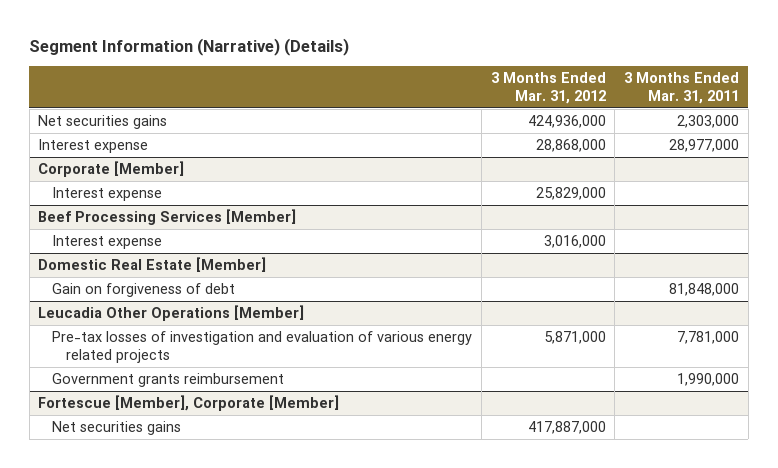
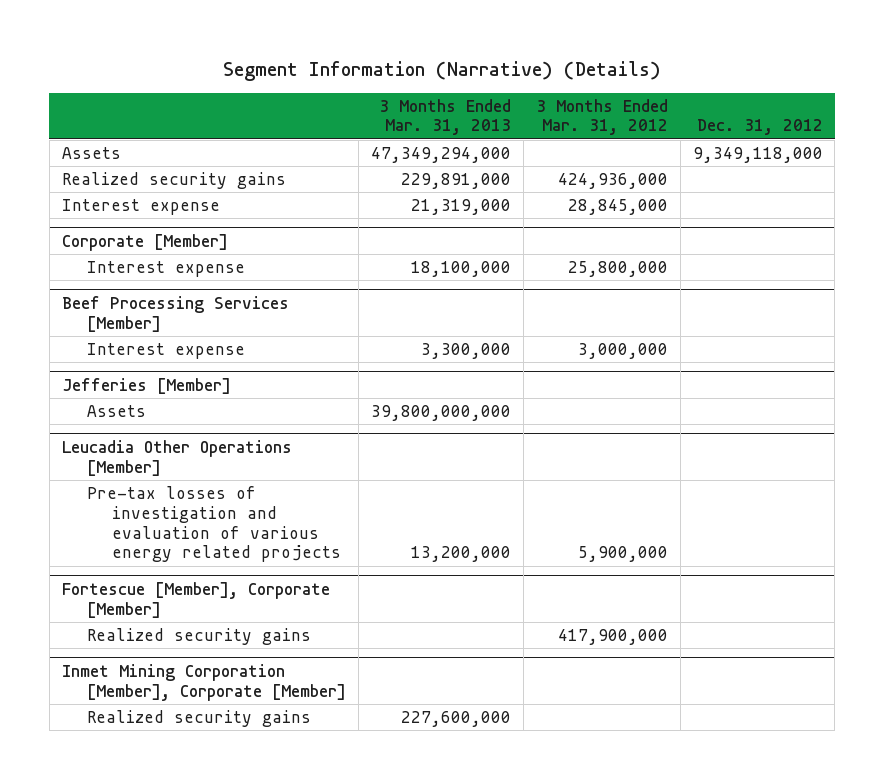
[624,71,740,104] 3 Months Ended Mar. 31, 2011 -> none
none -> [378,98,511,136] 3 Months Ended Mar. 31, 2013
none -> [696,119,823,136] Dec. 31, 2012
none -> [61,146,121,159] Assets
[38,114,168,129] Net securities gains -> [61,171,286,189] Realized security gains
[535,138,606,152] 28,868,000 -> [567,198,668,215] 28,845,000
[535,186,606,200] 25,829,000 -> [567,260,668,277] 25,800,000
[38,256,267,272] Domestic Real Estate [Member] -> none
[52,282,236,297] Gain on forgiveness of debt -> none
[543,234,606,248] 3,016,000 -> [577,342,668,359] 3,000,000
none -> [61,377,231,394] Jefferies [Member]
none -> [87,404,147,417] Assets
[52,372,285,387] Government grants reimbursement -> none
[543,330,606,344] 5,871,000 -> [577,546,668,563] 5,900,000
[52,420,182,435] Net securities gains -> [87,627,312,645] Realized security gains
[527,420,606,434] 417,887,000 -> [557,628,668,645] 417,900,000
none -> [61,663,347,701] Inmet Mining Corporation [Member], Corporate [Member]
none -> [87,709,312,727] Realized security gains

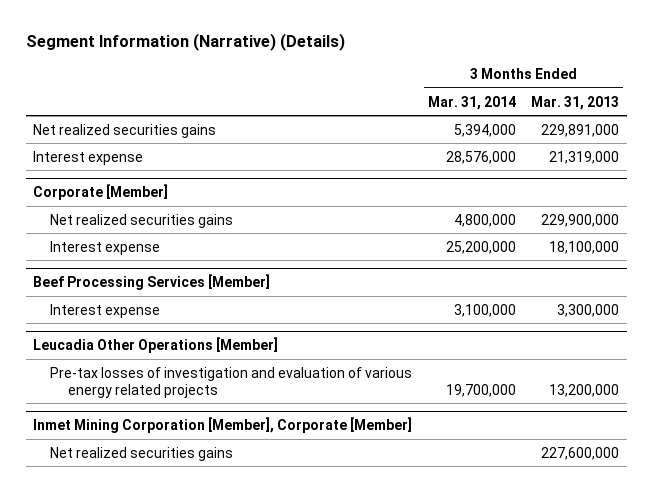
[535,98,668,136] 3 Months Ended Mar. 31, 2012 -> none
[696,119,823,136] Dec. 31, 2012 -> none
none -> [427,95,516,110] Mar. 31, 2014
[61,146,121,159] Assets -> none
[61,171,286,189] Realized security gains -> [33,123,217,138] Net realized securities gains
none -> [50,213,234,228] Net realized securities gains
[61,377,231,394] Jefferies [Member] -> none
[87,404,147,417] Assets -> none
[61,581,330,618] Fortescue [Member], Corporate [Member] -> none
[87,627,312,645] Realized security gains -> none
[87,709,312,727] Realized security gains -> [50,446,234,461] Net realized securities gains

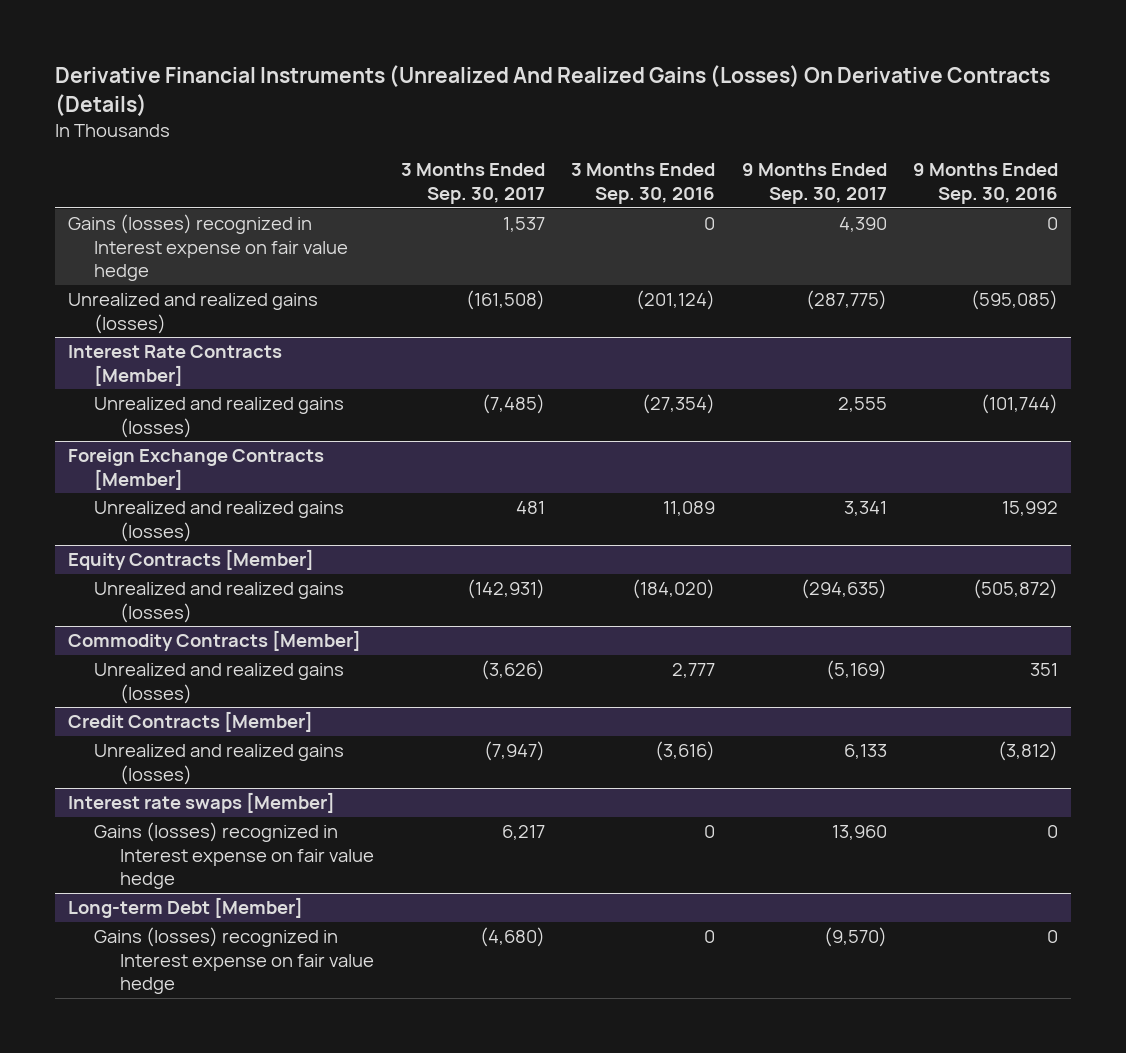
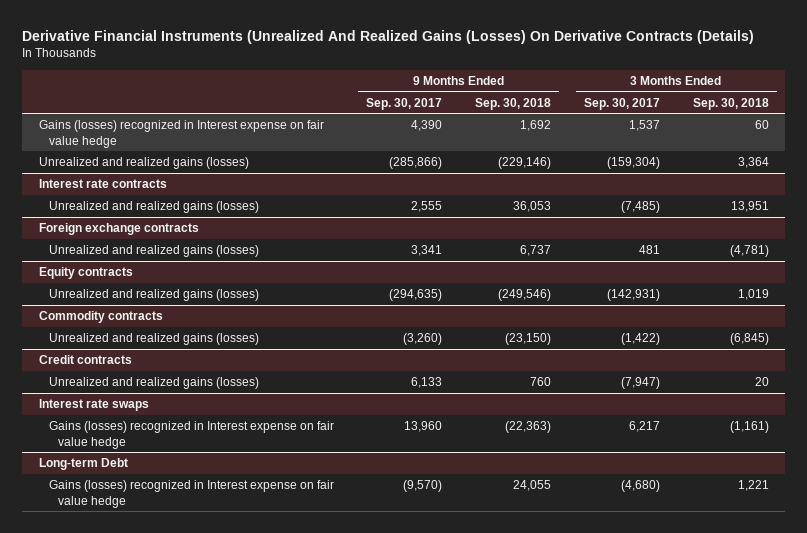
[571,163,716,204] 3 Months Ended Sep. 30, 2016 -> none
[912,163,1058,204] 9 Months Ended Sep. 30, 2016 -> none
none -> [475,97,552,110] Sep. 30, 2018
none -> [692,97,769,110] Sep. 30, 2018
[465,290,545,311] (161,508) -> [606,157,660,170] (159,304)
[805,290,887,311] (287,775) -> [389,157,443,170] (285,866)
[67,345,282,386] Interest Rate Contracts [Member] -> [38,179,167,189] Interest rate contracts
[67,449,324,490] Foreign Exchange Contracts [Member] -> [38,223,199,236] Foreign exchange contracts
[67,549,314,571] Equity Contracts [Member] -> [38,267,133,280] Equity contracts
[67,630,361,652] Commodity Contracts [Member] -> [38,311,163,324] Commodity contracts
[480,660,545,681] (3,626) -> [620,333,660,346] (1,422)
[825,660,887,681] (5,169) -> [403,333,443,346] (3,260)
[67,711,313,733] Credit Contracts [Member] -> [38,355,132,365] Credit contracts
[67,792,335,814] Interest rate swaps [Member] -> [38,399,149,412] Interest rate swaps
[67,897,303,919] Long-term Debt [Member] -> [38,458,128,471] Long-term Debt

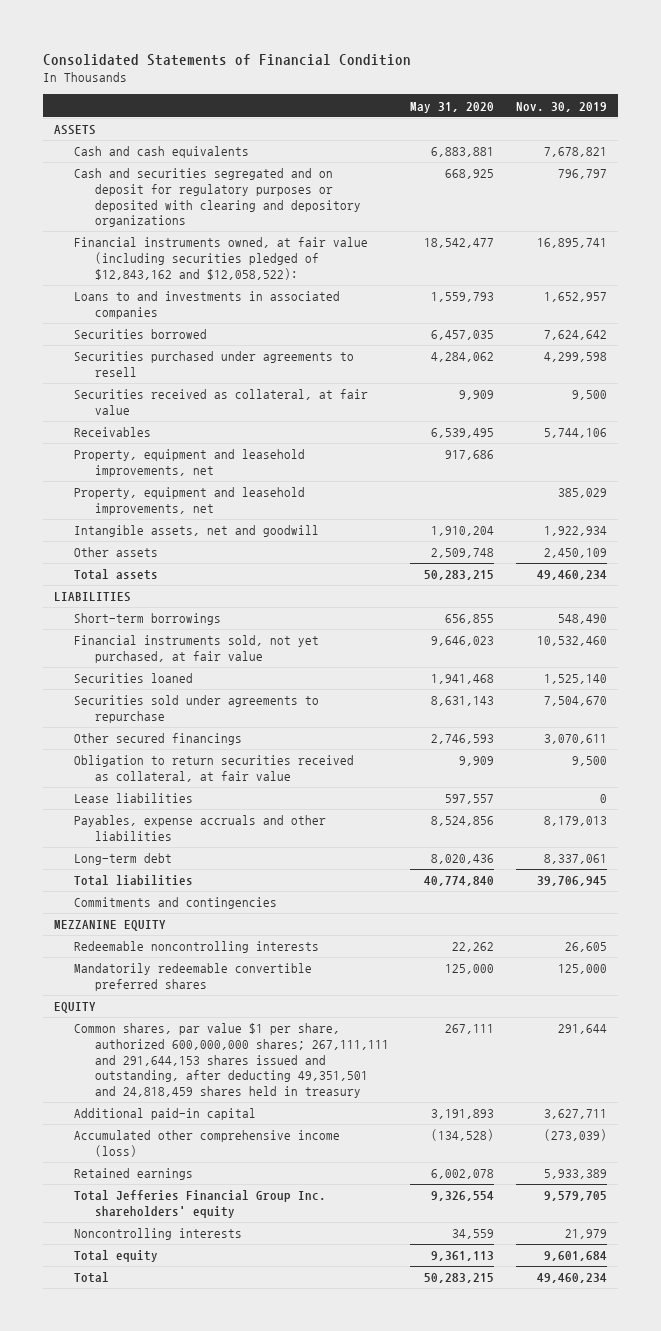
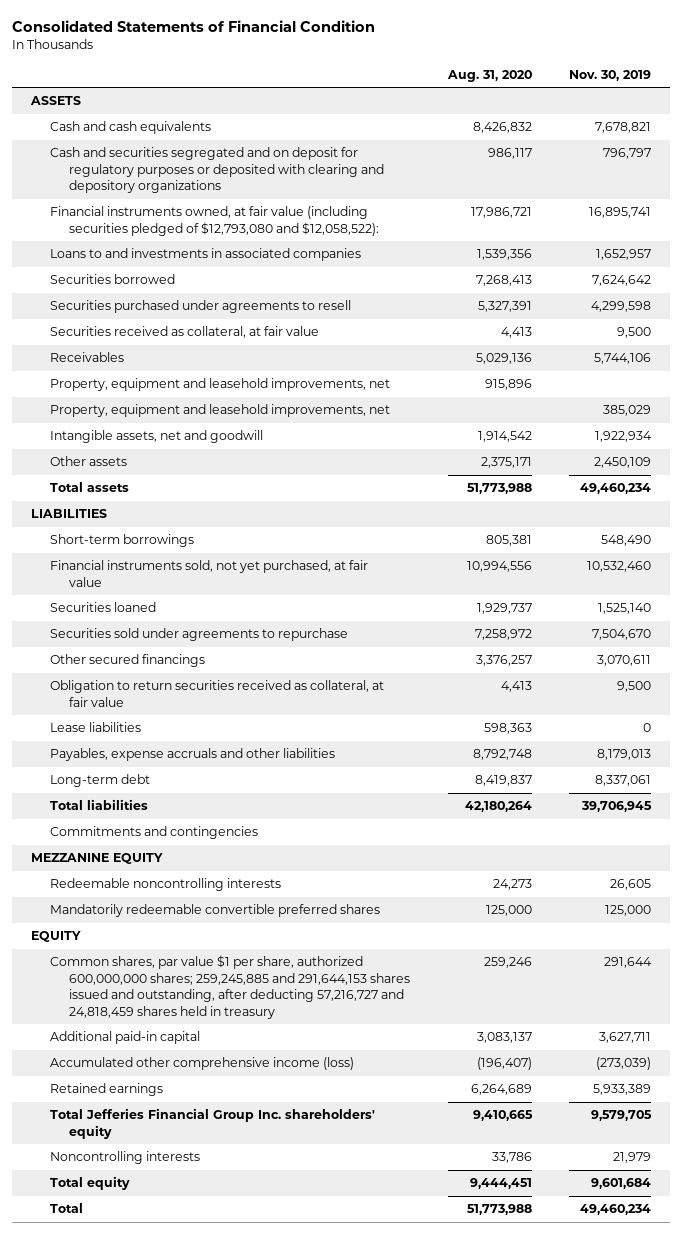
[410,101,495,113] May 31, 2020 -> none
none -> [446,69,532,82] Aug. 31, 2020
[74,237,369,280] Financial instruments owned, at fair value (including securities pledged of $12,843,162 and $12,058,522): -> [49,206,380,236] Financial instruments owned, at fair value (including securities pledged of $12,793,080 and $12,058,522):
[74,1023,390,1098] Common shares, par value $1 per share, authorized 600,000,000 shares; 267,111,111 and 291,644,153 shares issued and outstanding, after deducting 49,351,501 and 24,818,459 shares held in treasury -> [49,955,411,1019] Common shares, par value $1 per share, authorized 600,000,000 shares; 259,245,885 and 291,644,153 shares issued and outstanding, after deducting 57,216,727 and 24,818,459 shares held in treasury

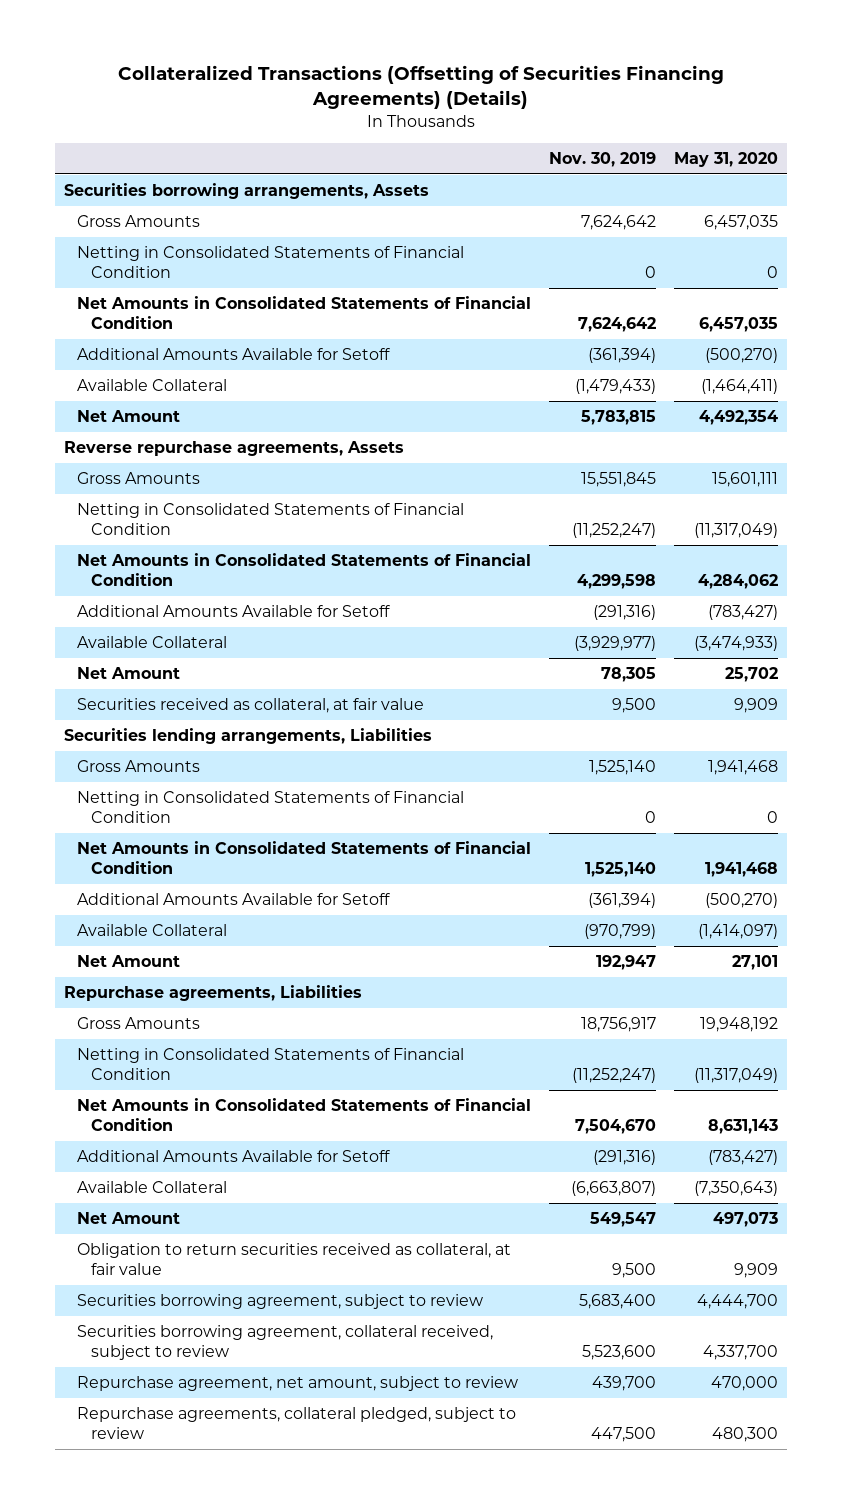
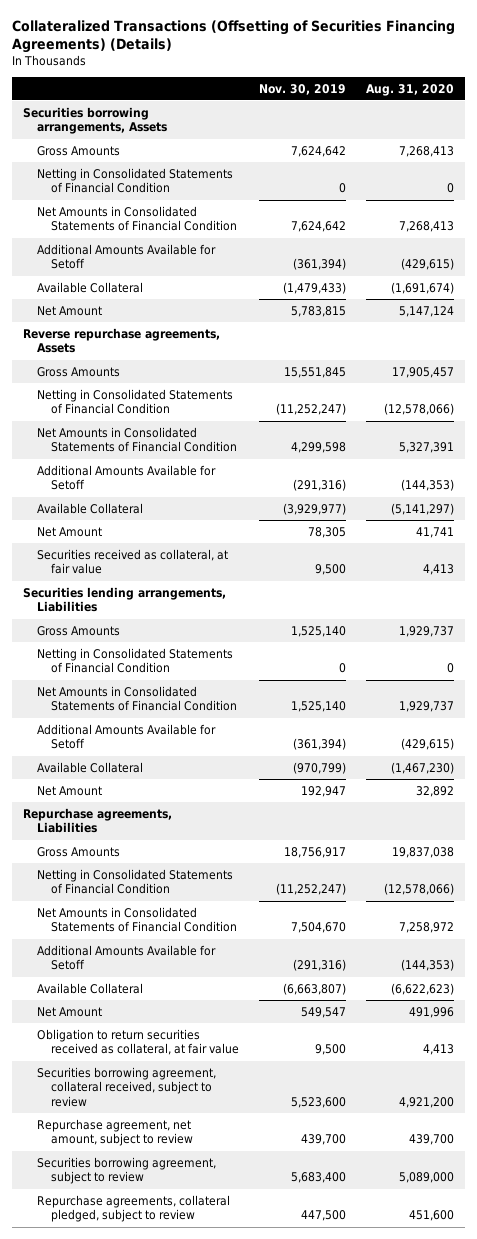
[673,151,778,167] May 31, 2020 -> none
none -> [366,83,455,96] Aug. 31, 2020
[77,1293,484,1309] Securities borrowing agreement, subject to review -> [36,1156,216,1185] Securities borrowing agreement, subject to review

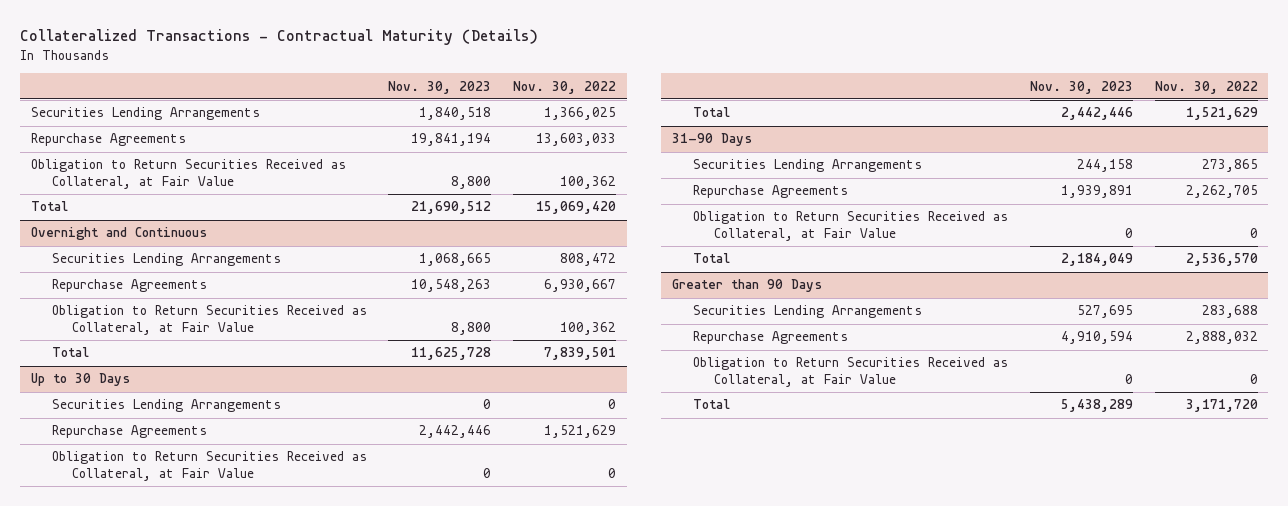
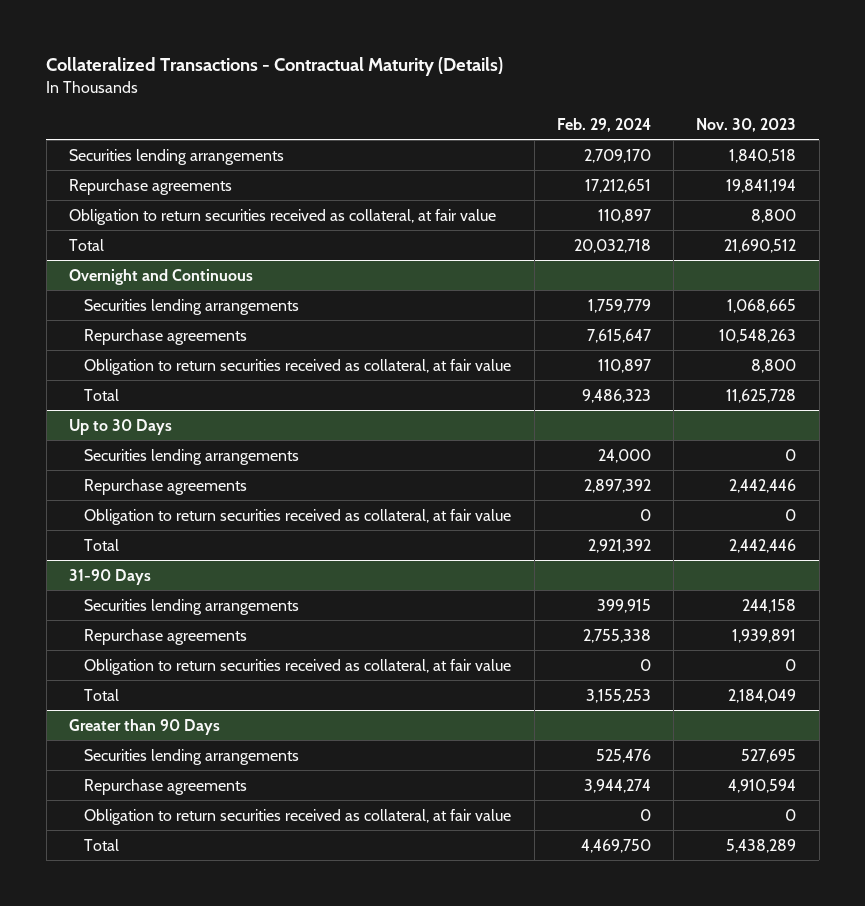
[513,80,617,94] Nov. 30, 2022 -> none
none -> [556,117,651,132] Feb. 29, 2024
[30,107,260,121] Securities Lending Arrangements -> [68,148,284,165] Securities lending arrangements
[30,133,186,147] Repurchase Agreements -> [68,178,232,195] Repurchase agreements
[30,159,346,190] Obligation to Return Securities Received as Collateral, at Fair Value -> [68,208,496,225] Obligation to return securities received as collateral, at fair value
[51,253,281,267] Securities Lending Arrangements -> [84,298,300,315] Securities lending arrangements
[51,279,207,293] Repurchase Agreements -> [84,328,248,345] Repurchase agreements
[51,305,367,336] Obligation to Return Securities Received as Collateral, at Fair Value -> [84,358,512,375] Obligation to return securities received as collateral, at fair value
[51,399,281,413] Securities Lending Arrangements -> [84,448,300,465] Securities lending arrangements
[51,425,207,439] Repurchase Agreements -> [84,478,248,495] Repurchase agreements
[51,451,367,482] Obligation to Return Securities Received as Collateral, at Fair Value -> [84,508,512,525] Obligation to return securities received as collateral, at fair value
[692,159,922,173] Securities Lending Arrangements -> [84,598,300,615] Securities lending arrangements
[692,185,848,199] Repurchase Agreements -> [84,628,248,645] Repurchase agreements
[692,211,1008,242] Obligation to Return Securities Received as Collateral, at Fair Value -> [84,658,512,675] Obligation to return securities received as collateral, at fair value
[692,305,922,319] Securities Lending Arrangements -> [84,748,300,765] Securities lending arrangements
[692,331,848,345] Repurchase Agreements -> [84,778,248,795] Repurchase agreements
[692,357,1008,388] Obligation to Return Securities Received as Collateral, at Fair Value -> [84,808,512,825] Obligation to return securities received as collateral, at fair value

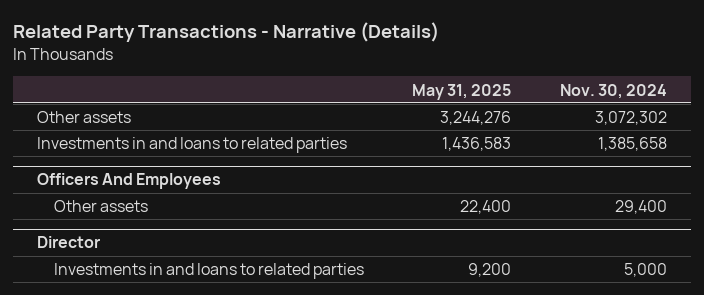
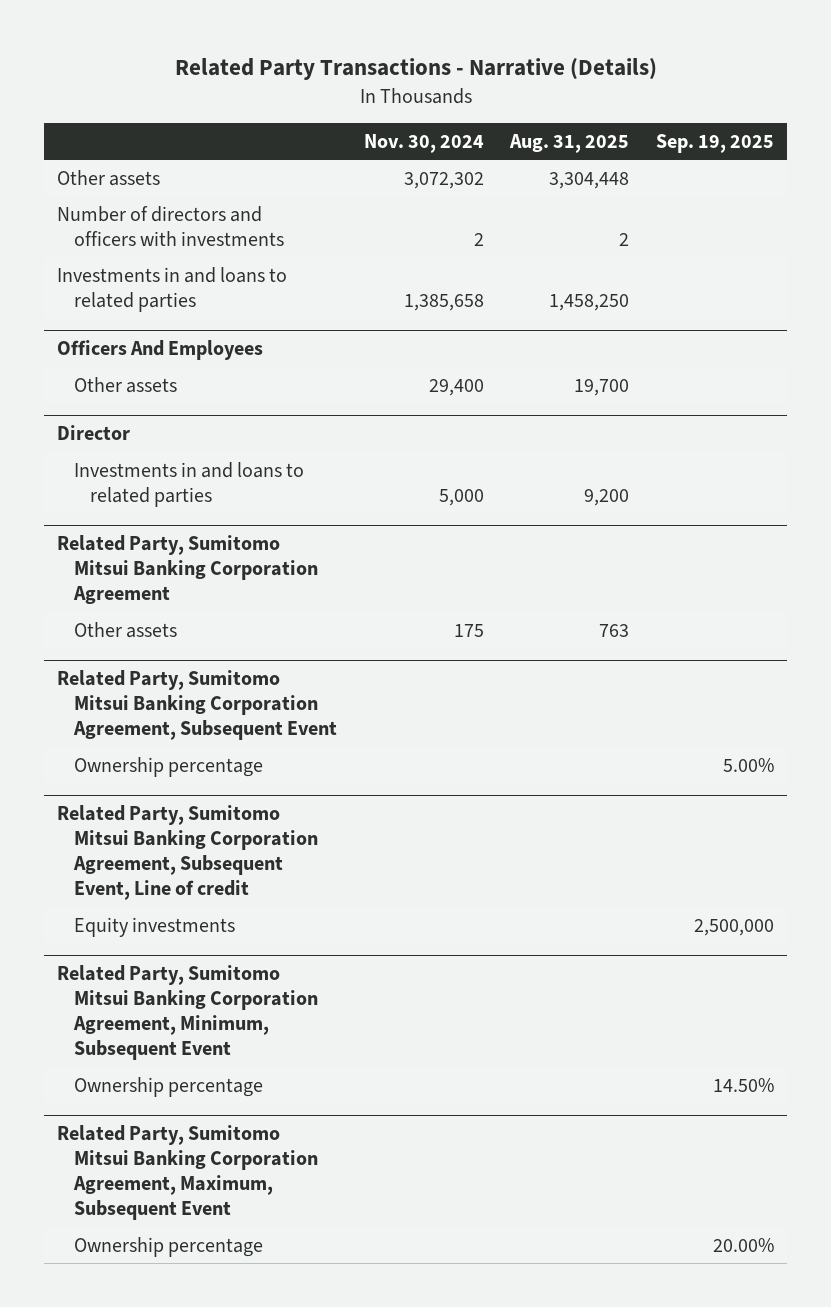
[412,83,512,100] May 31, 2025 -> none
none -> [509,133,630,153] Aug. 31, 2025
none -> [655,133,774,153] Sep. 19, 2025
none -> [57,205,284,246] Number of directors and officers with investments
none -> [57,535,318,605] Related Party, Sumitomo Mitsui Banking Corporation Agreement
none -> [73,621,177,638] Other assets
none -> [57,670,337,741] Related Party, Sumitomo Mitsui Banking Corporation Agreement, Subsequent Event
none -> [73,756,263,777] Ownership percentage
none -> [57,805,318,901] Related Party, Sumitomo Mitsui Banking Corporation Agreement, Subsequent Event, Line of credit
none -> [73,916,235,937] Equity investments
none -> [57,965,318,1061] Related Party, Sumitomo Mitsui Banking Corporation Agreement, Minimum, Subsequent Event
none -> [73,1076,263,1097] Ownership percentage
none -> [57,1125,318,1221] Related Party, Sumitomo Mitsui Banking Corporation Agreement, Maximum, Subsequent Event
none -> [73,1236,263,1257] Ownership percentage

